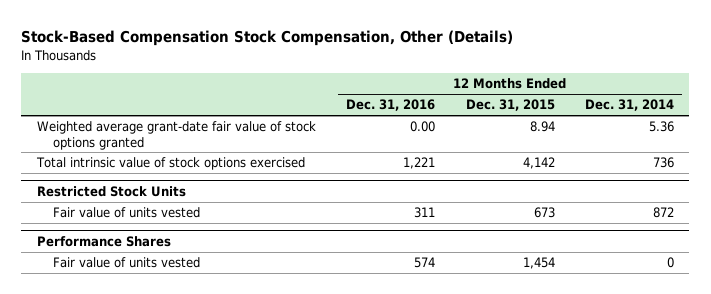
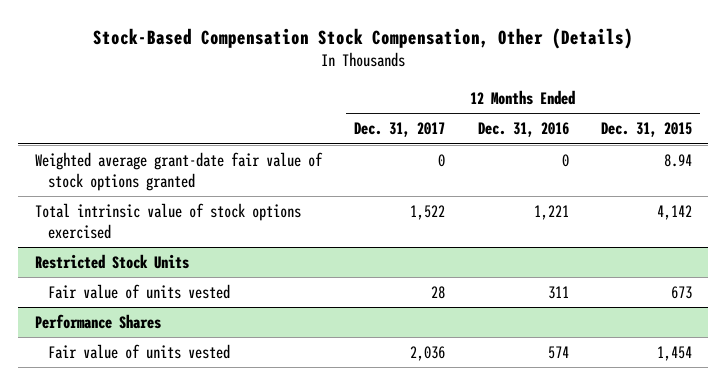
[585,99,675,112] Dec. 31, 2014 -> none
none -> [354,122,446,138] Dec. 31, 2017
[410,121,436,133] 0.00 -> [561,154,569,168] 0

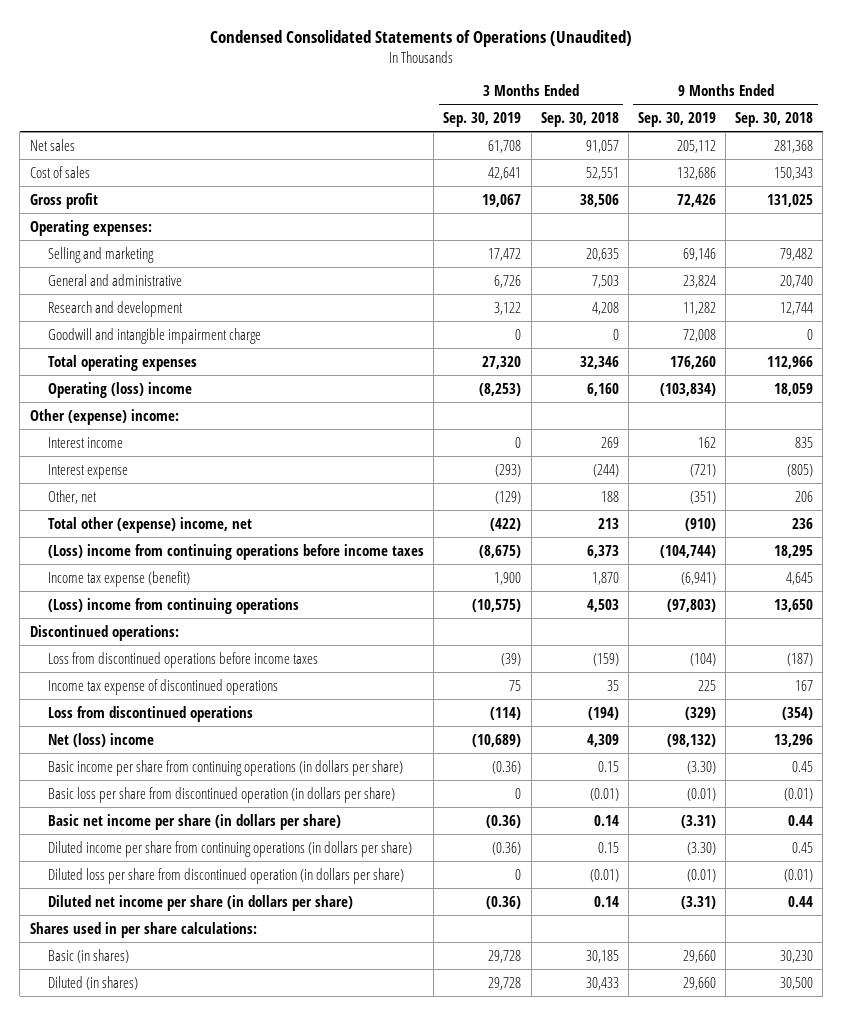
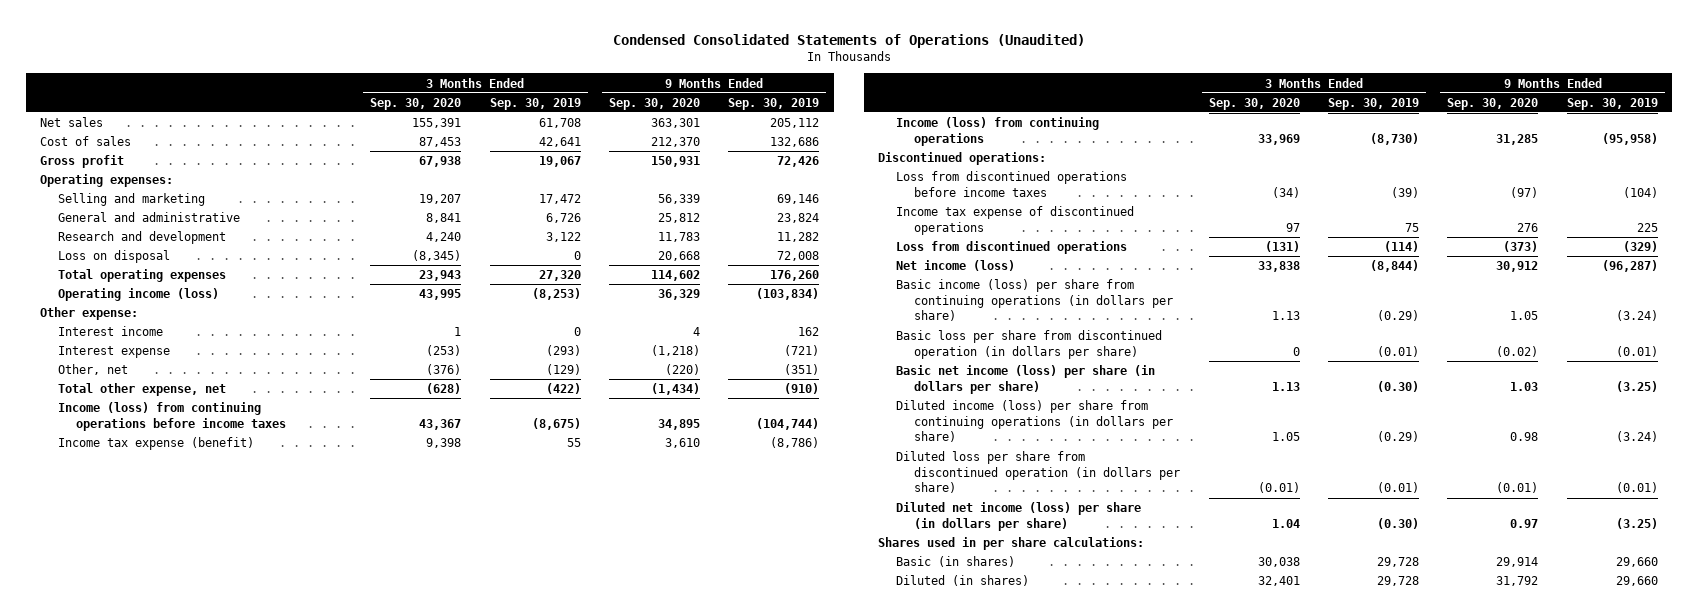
[540,112,619,128] Sep. 30, 2018 -> none
[735,112,814,128] Sep. 30, 2018 -> none
none -> [370,97,462,110] Sep. 30, 2020
none -> [609,97,701,110] Sep. 30, 2020
[48,327,262,344] Goodwill and intangible impairment charge -> [57,250,170,264] Loss on disposal
[48,381,193,398] Operating (loss) income -> [57,288,219,302] Operating income (loss)
[29,408,179,425] Other (expense) income: -> [39,307,138,321] Other expense:
[48,516,253,533] Total other (expense) income, net -> [57,383,226,397] Total other expense, net
[48,543,425,560] (Loss) income from continuing operations before income taxes -> [57,402,286,431] Income (loss) from continuing operations before income taxes
[494,571,522,585] 1,900 -> [566,438,581,448] 55
[680,571,716,585] (6,941) -> [770,437,820,449] (8,786)
[48,597,300,614] (Loss) income from continuing operations -> [896,117,1100,146] Income (loss) from continuing operations
[472,598,522,612] (10,575) -> [1370,132,1420,145] (8,730)
[666,598,716,612] (97,803) -> [1601,132,1658,145] (95,958)
[48,732,155,747] Net (loss) income -> [896,260,1016,272] Net income (loss)
[472,733,522,747] (10,689) -> [1370,260,1420,273] (8,844)
[666,733,716,747] (98,132) -> [1601,260,1658,273] (96,287)
[48,759,404,776] Basic income per share from continuing operations (in dollars per share) -> [896,279,1174,322] Basic income (loss) per share from continuing operations (in dollars per share)
[492,760,522,774] (0.36) -> [1377,310,1420,322] (0.29)
[686,760,716,774] (3.30) -> [1615,310,1658,322] (3.24)
[515,787,522,799] 0 -> [1377,345,1420,357] (0.01)
[48,813,342,830] Basic net income per share (in dollars per share) -> [896,365,1156,394] Basic net income (loss) per share (in dollars per share)
[486,814,522,828] (0.36) -> [1377,380,1420,392] (0.30)
[680,814,716,828] (3.31) -> [1615,380,1658,392] (3.25)
[48,840,413,857] Diluted income per share from continuing operations (in dollars per share) -> [896,400,1174,443] Diluted income (loss) per share from continuing operations (in dollars per share)
[492,841,522,855] (0.36) -> [1377,431,1420,443] (0.29)
[686,841,716,855] (3.30) -> [1615,431,1658,443] (3.24)
[515,868,522,880] 0 -> [1377,482,1420,494] (0.01)
[48,894,354,911] Diluted net income per share (in dollars per share) -> [896,502,1142,531] Diluted net income (loss) per share (in dollars per share)
[486,895,522,909] (0.36) -> [1377,517,1420,529] (0.30)
[680,895,716,909] (3.31) -> [1615,517,1658,529] (3.25)

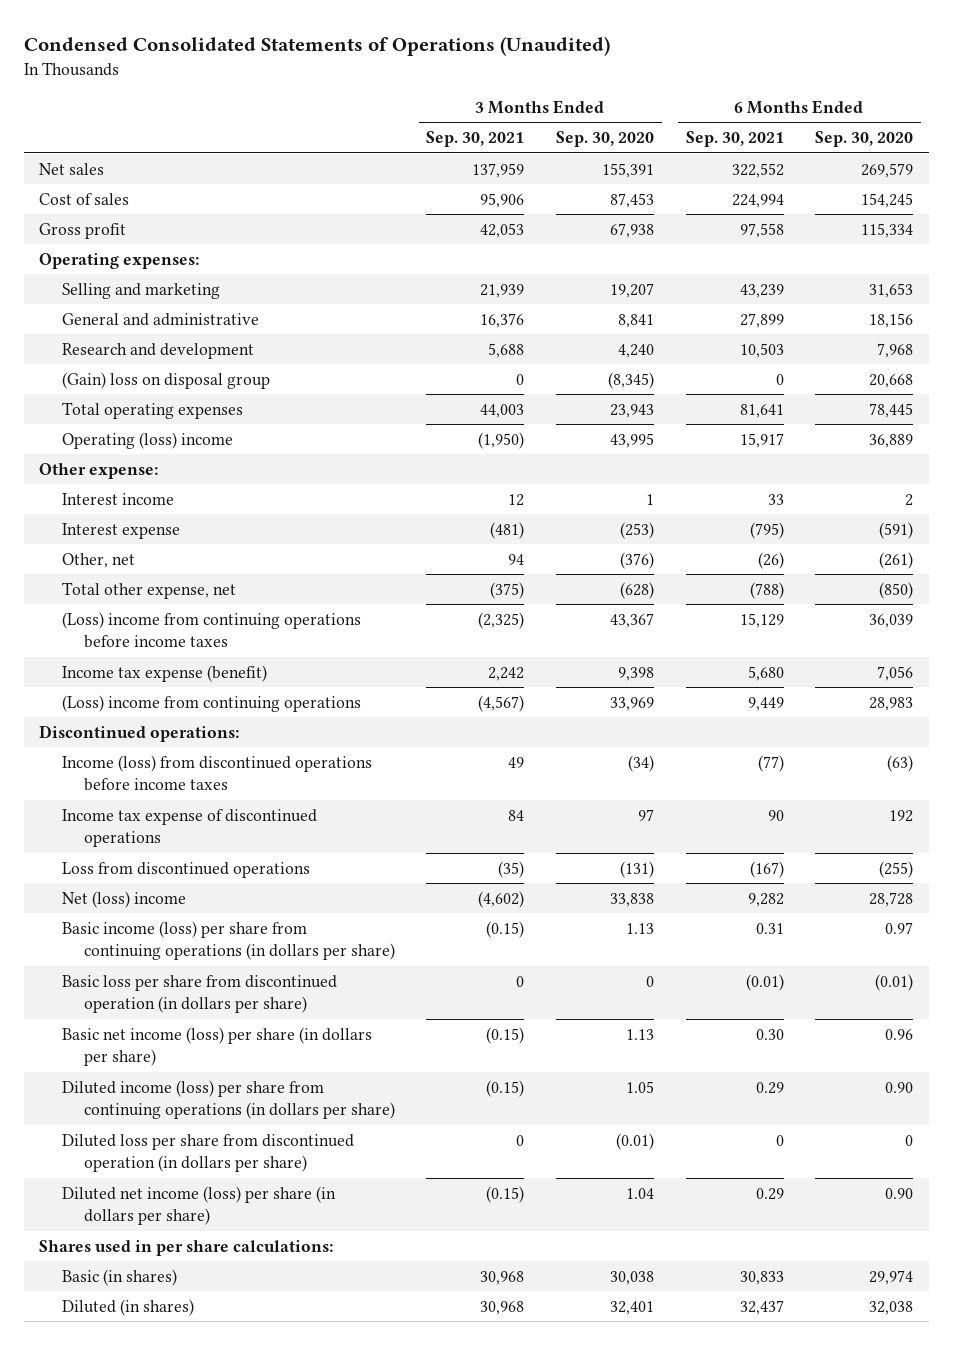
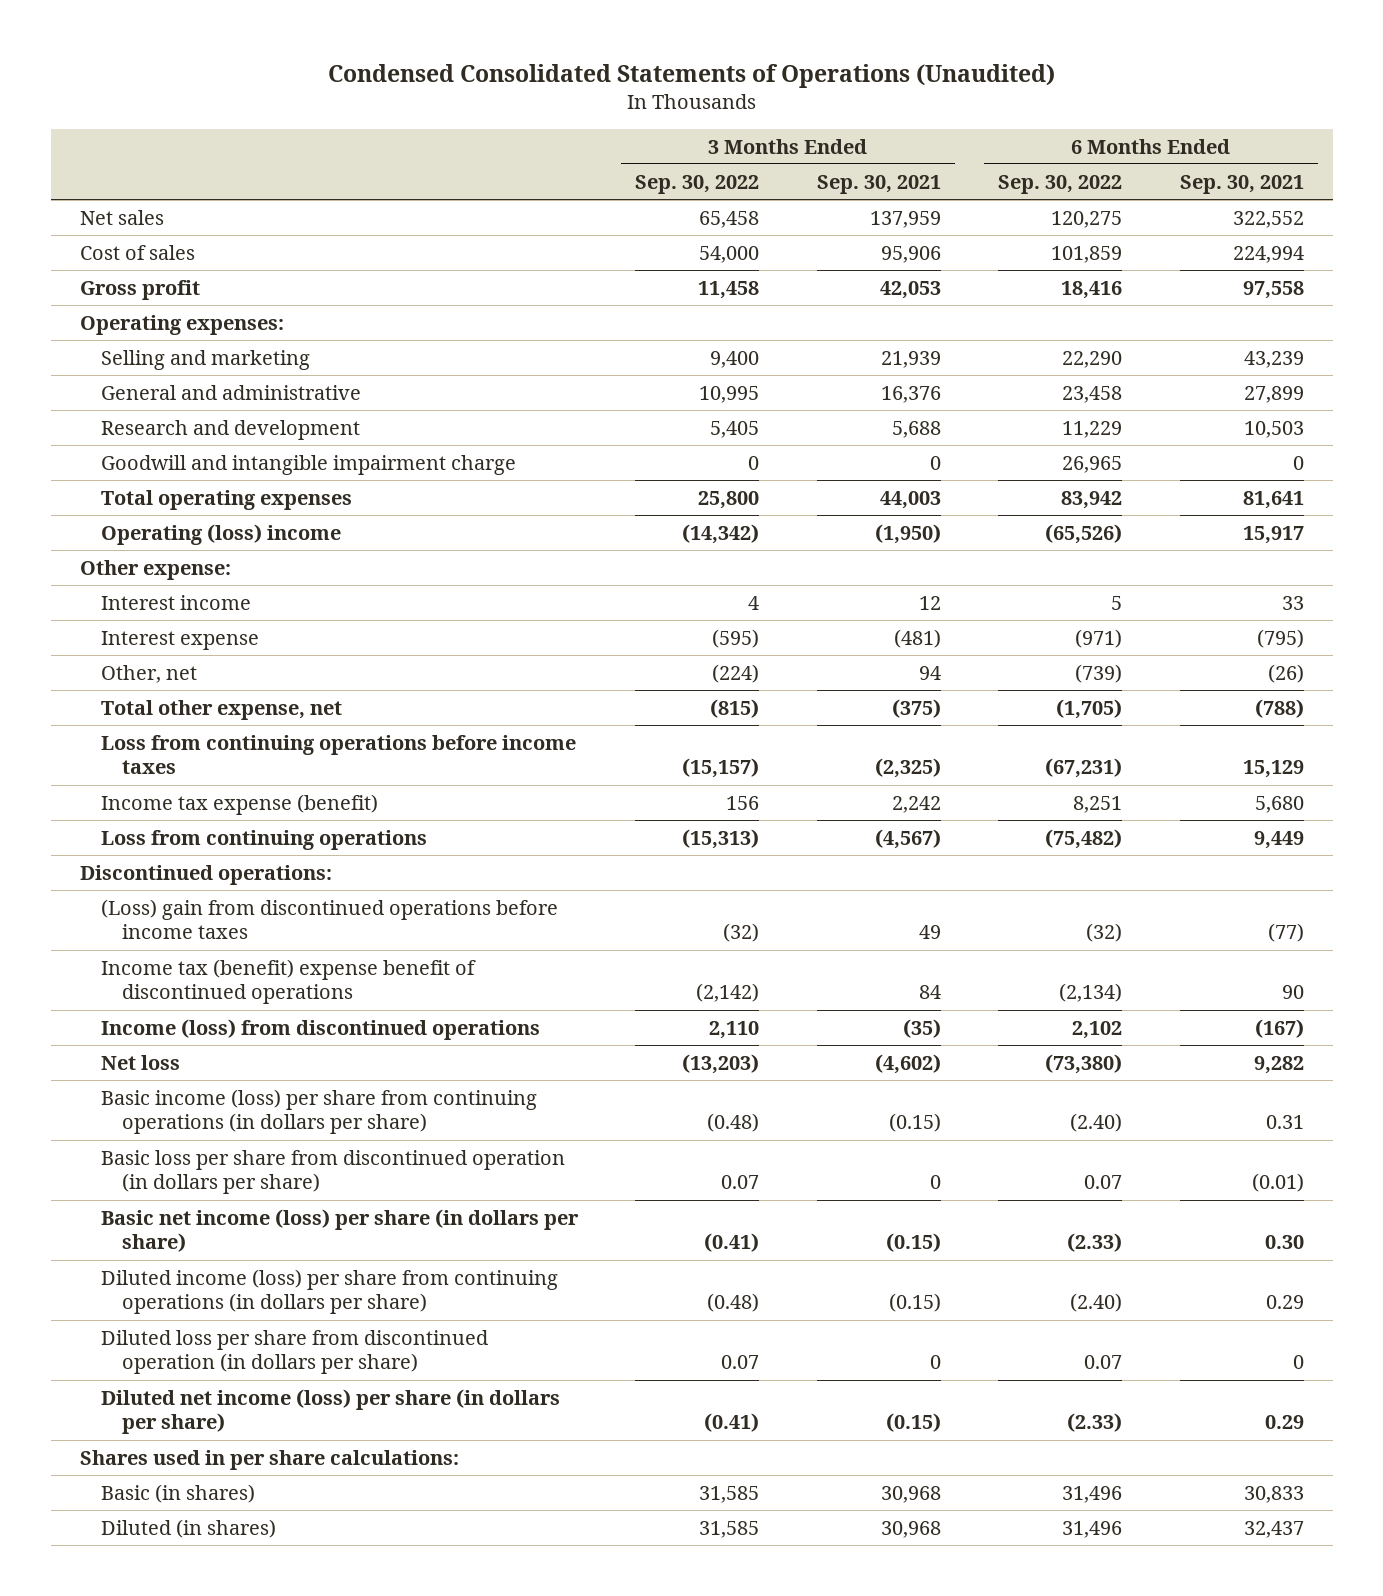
[556,131,655,148] Sep. 30, 2020 -> none
[815,131,914,148] Sep. 30, 2020 -> none
none -> [635,174,760,194] Sep. 30, 2022
none -> [998,174,1123,194] Sep. 30, 2022
[61,371,270,389] (Gain) loss on disposal group -> none
none -> [100,454,516,475] Goodwill and intangible impairment charge
[61,611,361,649] (Loss) income from continuing operations before income taxes -> [100,734,576,775] Loss from continuing operations before income taxes
[61,694,361,712] (Loss) income from continuing operations -> [100,829,427,850] Loss from continuing operations
[61,754,372,792] Income (loss) from discontinued operations before income taxes -> [100,898,558,940] (Loss) gain from discontinued operations before income taxes
[61,808,317,848] Income tax expense of discontinued operations -> [100,958,476,1005] Income tax (benefit) expense benefit of discontinued operations
[61,861,310,878] Loss from discontinued operations -> [100,1018,540,1040] Income (loss) from discontinued operations
[61,890,186,908] Net (loss) income -> [100,1054,180,1070] Net loss

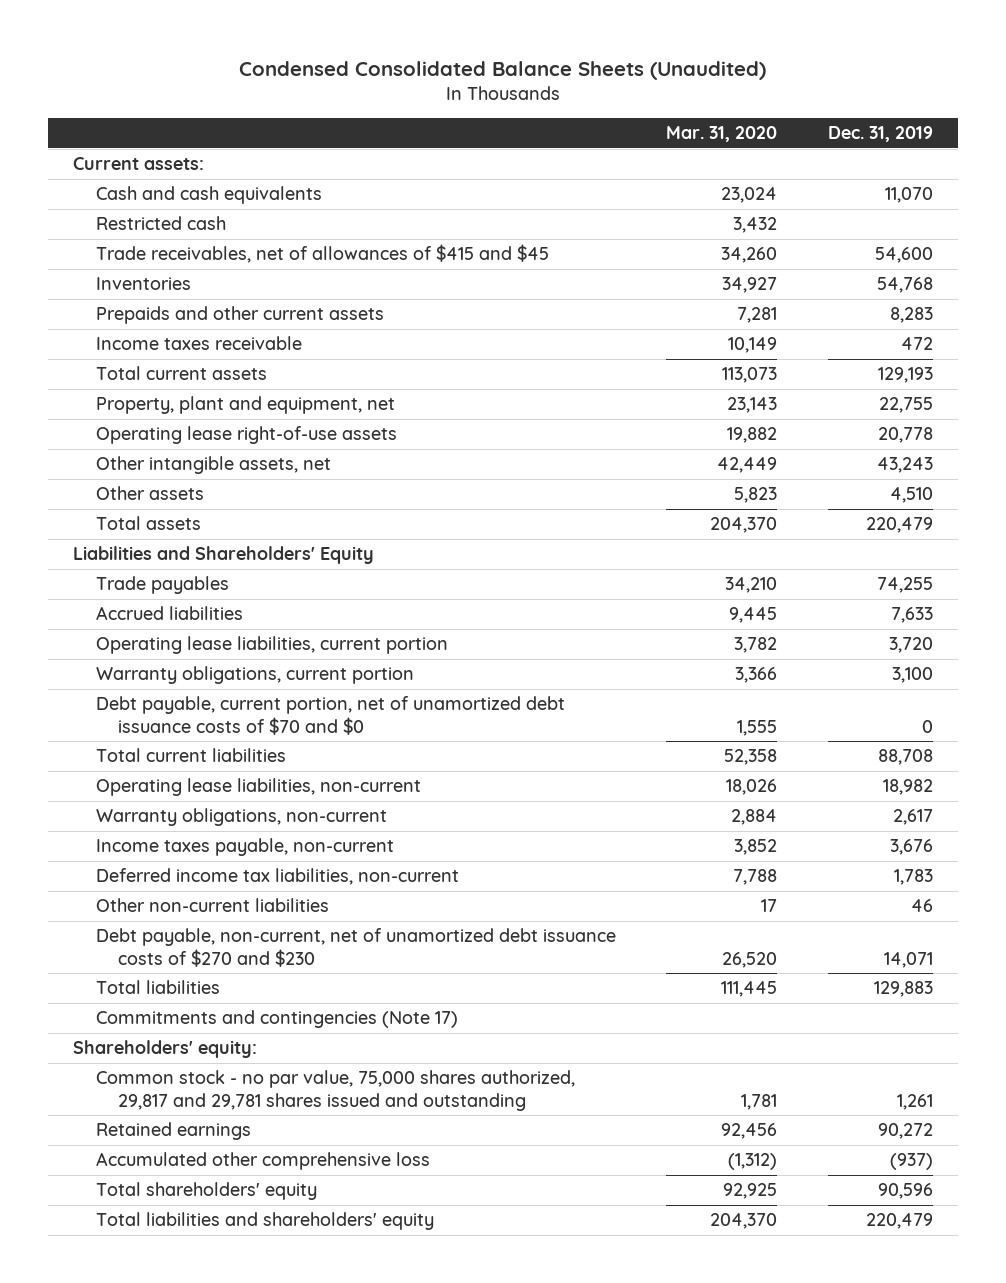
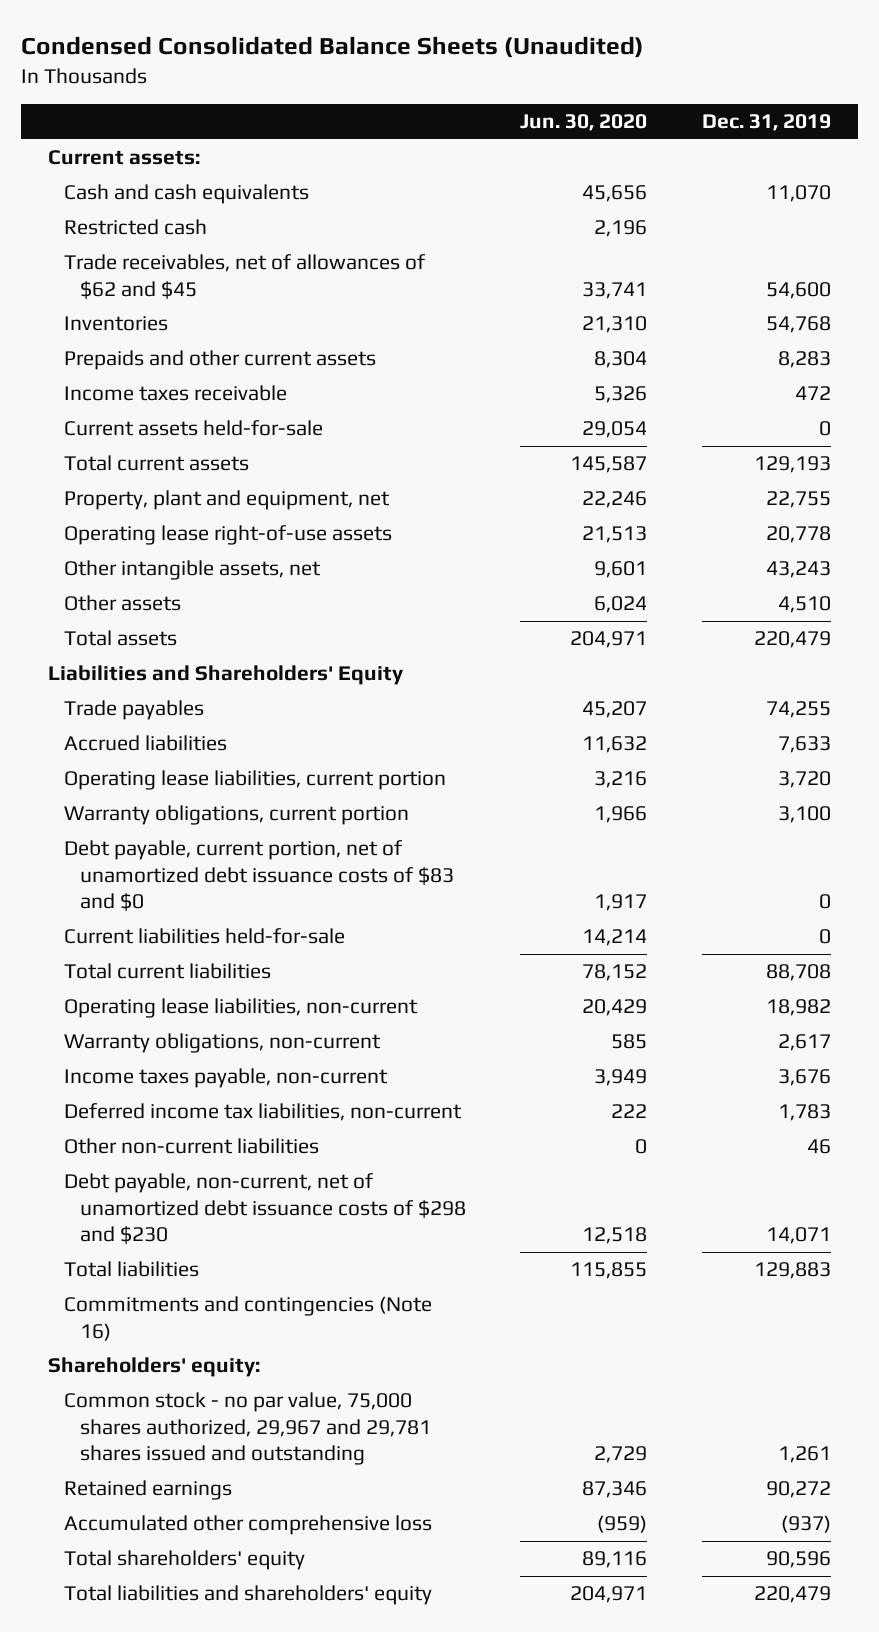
[666,126,778,143] Mar. 31, 2020 -> none
none -> [520,114,648,132] Jun. 30, 2020
[95,244,549,264] Trade receivables, net of allowances of $415 and $45 -> [64,254,427,299] Trade receivables, net of allowances of $62 and $45
none -> [64,420,324,437] Current assets held-for-sale
[95,696,565,735] Debt payable, current portion, net of unamortized debt issuance costs of $70 and $0 -> [64,840,455,912] Debt payable, current portion, net of unamortized debt issuance costs of $83 and $0
none -> [64,928,346,945] Current liabilities held-for-sale
[95,928,616,967] Debt payable, non-current, net of unamortized debt issuance costs of $270 and $230 -> [64,1173,467,1245] Debt payable, non-current, net of unamortized debt issuance costs of $298 and $230
[95,1010,458,1029] Commitments and contingencies (Note 17) -> [64,1296,433,1341] Commitments and contingencies (Note 16)
[95,1070,575,1111] Common stock - no par value, 75,000 shares authorized, 29,817 and 29,781 shares issued and outstanding -> [64,1392,432,1466] Common stock - no par value, 75,000 shares authorized, 29,967 and 29,781 shares issued and outstanding

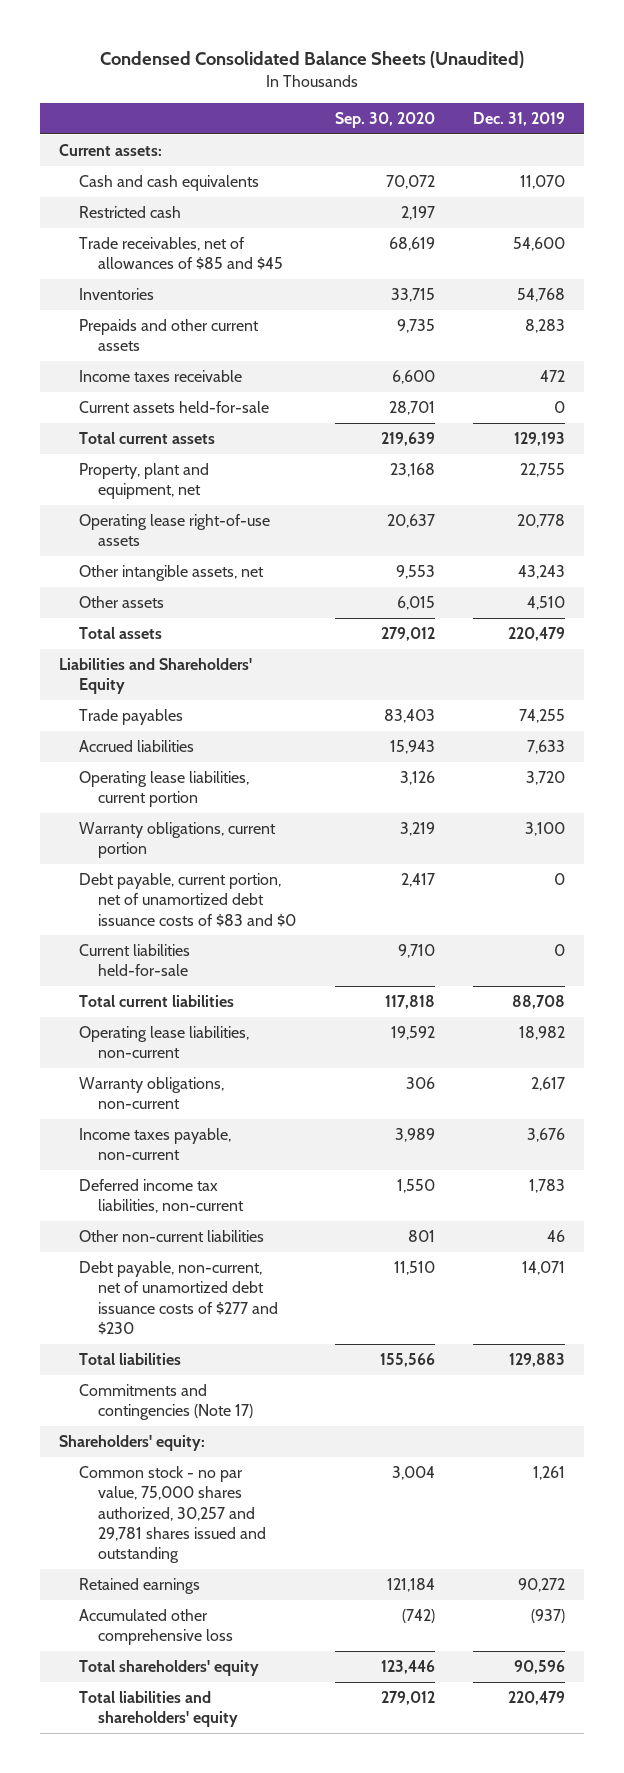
[520,114,648,132] Jun. 30, 2020 -> none
none -> [334,111,435,128] Sep. 30, 2020
[64,254,427,299] Trade receivables, net of allowances of $62 and $45 -> [78,236,283,271] Trade receivables, net of allowances of $85 and $45
[64,1173,467,1245] Debt payable, non-current, net of unamortized debt issuance costs of $298 and $230 -> [78,1260,278,1335] Debt payable, non-current, net of unamortized debt issuance costs of $277 and $230
[64,1296,433,1341] Commitments and contingencies (Note 16) -> [78,1383,253,1421] Commitments and contingencies (Note 17)
[64,1392,432,1466] Common stock - no par value, 75,000 shares authorized, 29,967 and 29,781 shares issued and outstanding -> [78,1465,266,1564] Common stock - no par value, 75,000 shares authorized, 30,257 and 29,781 shares issued and outstanding

